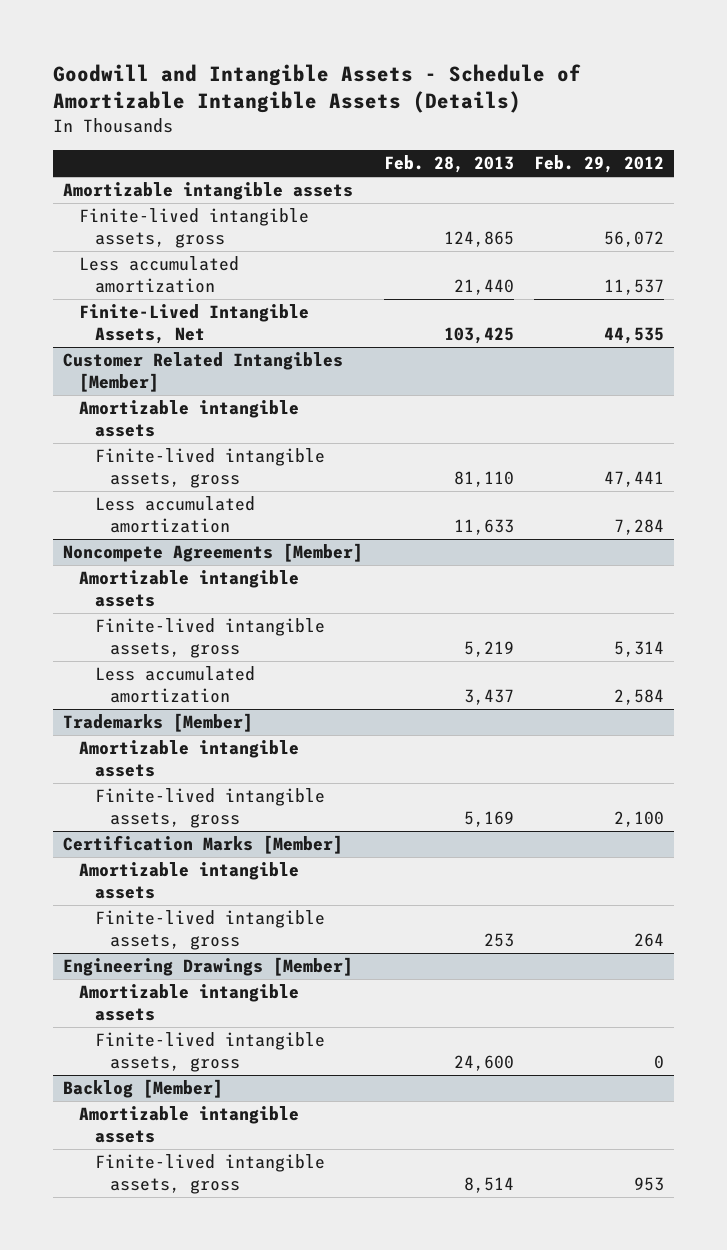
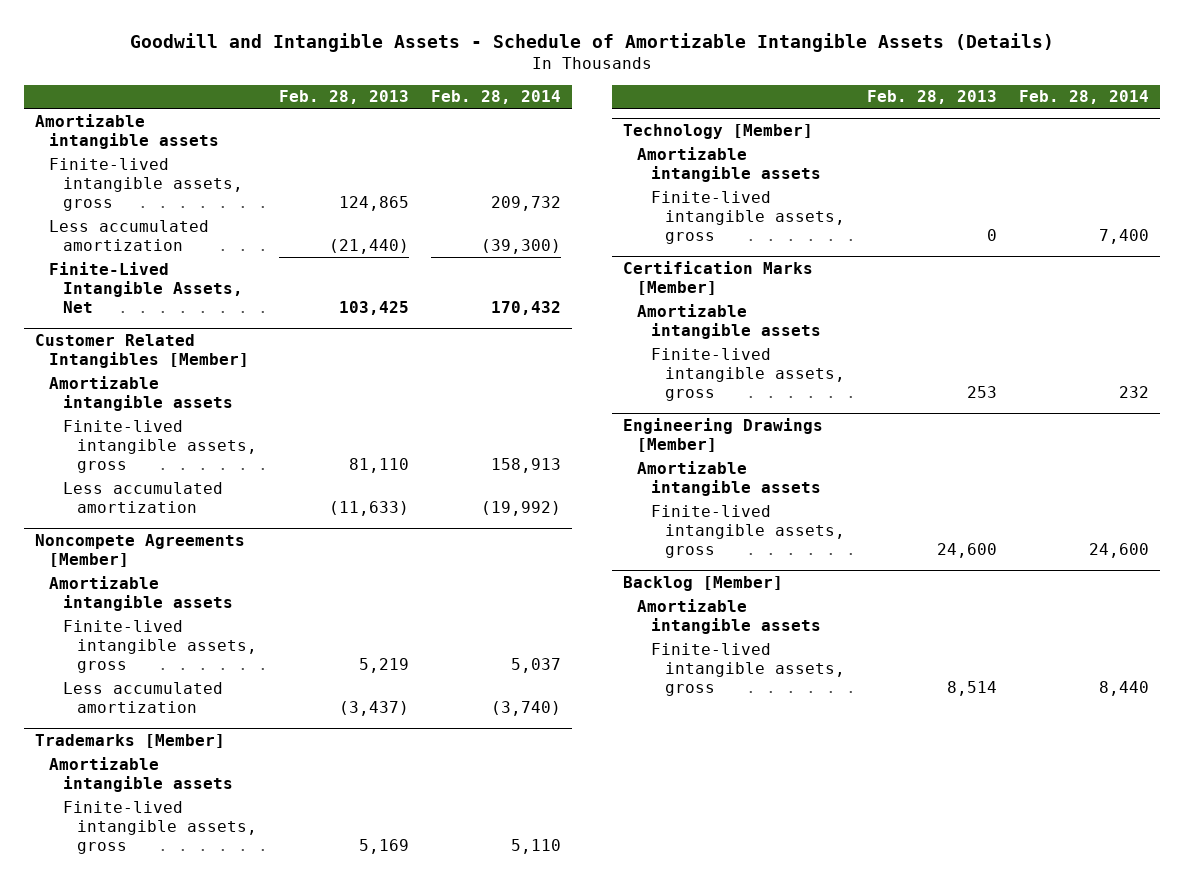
[533,155,664,174] Feb. 29, 2012 -> none
none -> [431,90,562,105] Feb. 28, 2014
[453,278,514,295] 21,440 -> [329,238,410,254] (21,440)
[453,518,514,535] 11,633 -> [329,500,410,516] (11,633)
[463,688,514,705] 3,437 -> [339,700,410,716] (3,437)
none -> [622,124,813,140] Technology [Member]
none -> [636,146,821,182] Amortizable intangible assets
none -> [650,190,845,244] Finite-lived intangible assets, gross

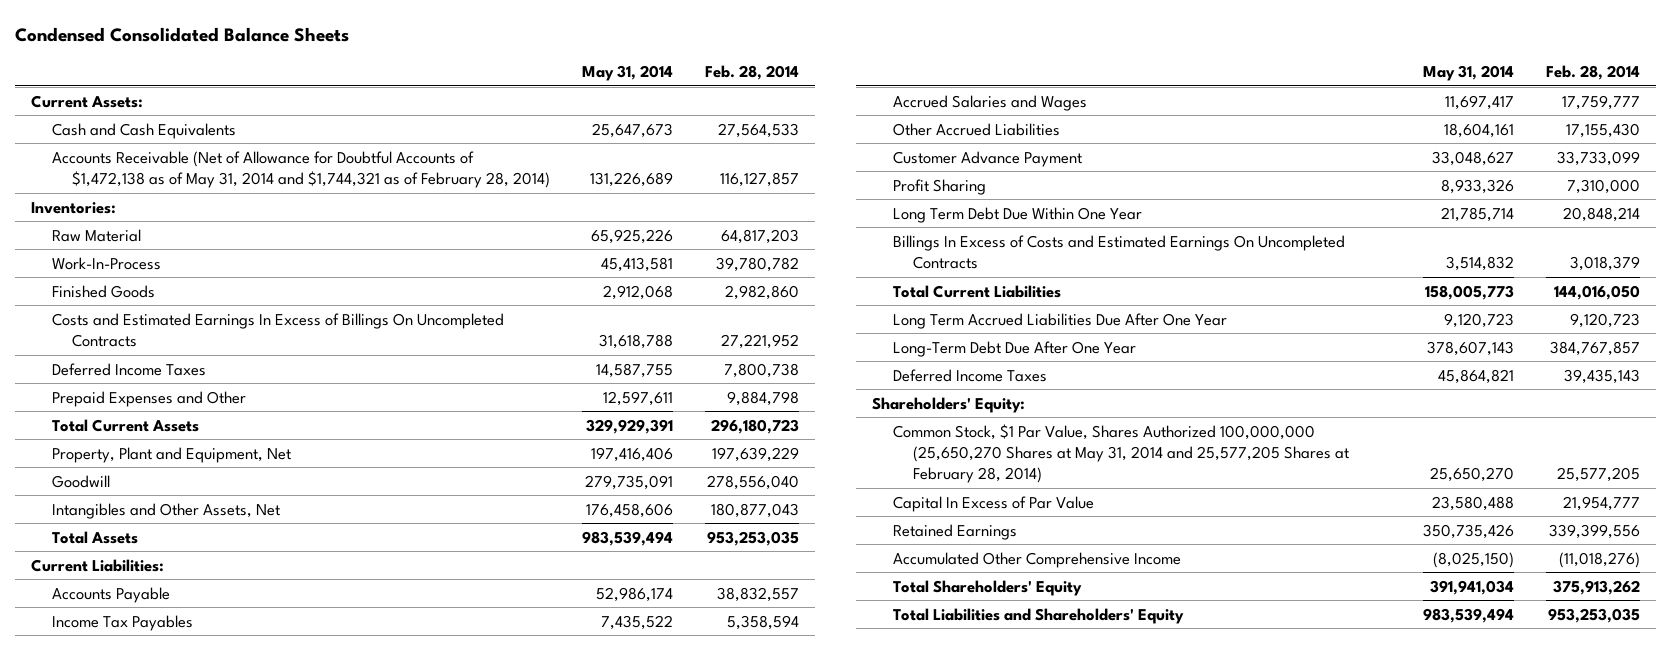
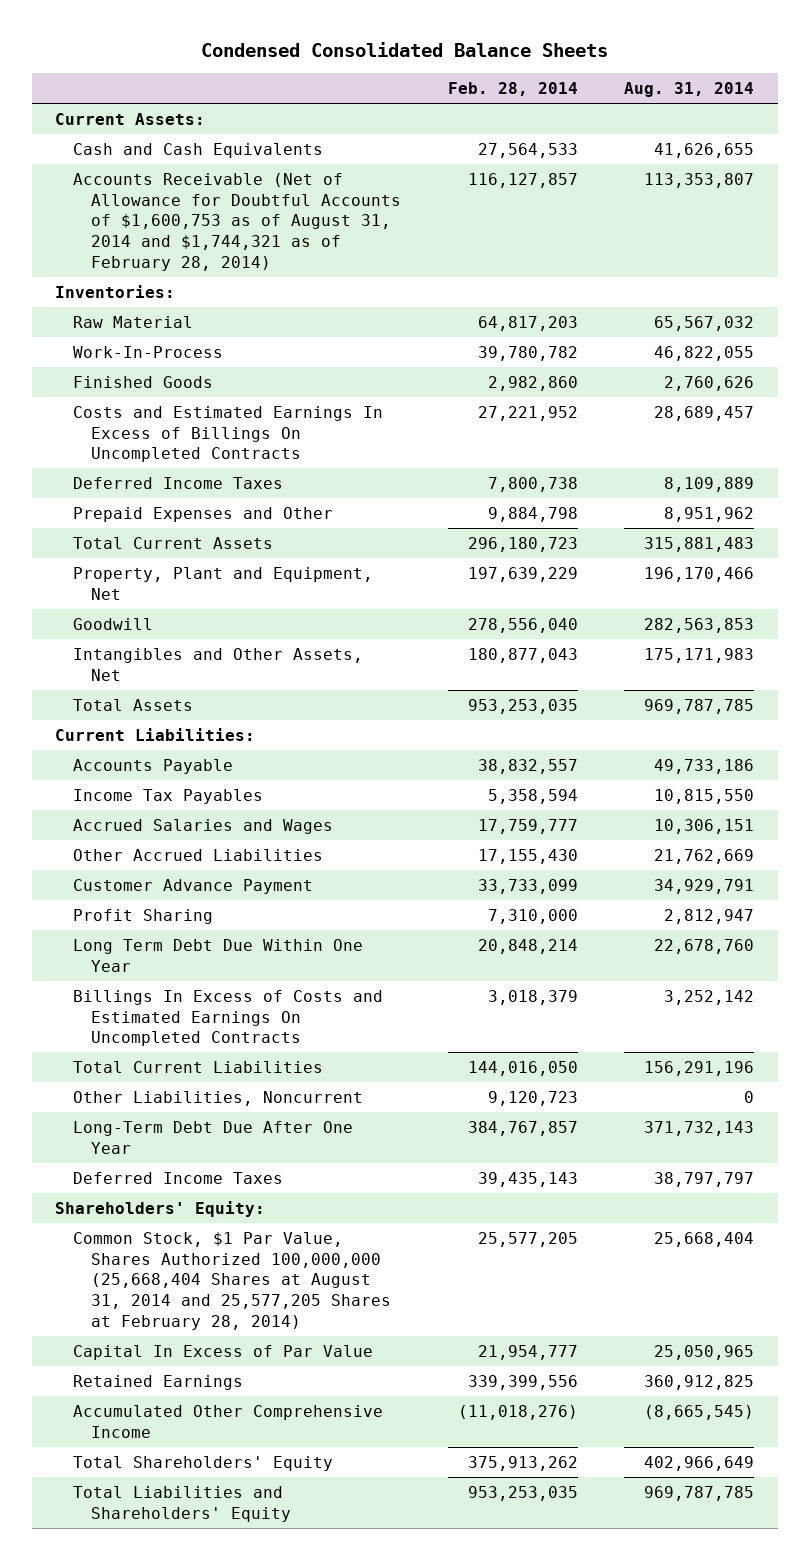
[582,65,674,82] May 31, 2014 -> none
none -> [624,82,755,98] Aug. 31, 2014
[51,150,550,189] Accounts Receivable (Net of Allowance for Doubtful Accounts of $1,472,138 as of May 31, 2014 and $1,744,321 as of February 28, 2014) -> [73,172,402,272] Accounts Receivable (Net of Allowance for Doubtful Accounts of $1,600,753 as of August 31, 2014 and $1,744,321 as of February 28, 2014)
[892,312,1227,329] Long Term Accrued Liabilities Due After One Year -> [73,1090,364,1106] Other Liabilities, Noncurrent
[892,423,1349,484] Common Stock, $1 Par Value, Shares Authorized 100,000,000 (25,650,270 Shares at May 31, 2014 and 25,577,205 Shares at February 28, 2014) -> [73,1231,392,1331] Common Stock, $1 Par Value, Shares Authorized 100,000,000 (25,668,404 Shares at August 31, 2014 and 25,577,205 Shares at February 28, 2014)

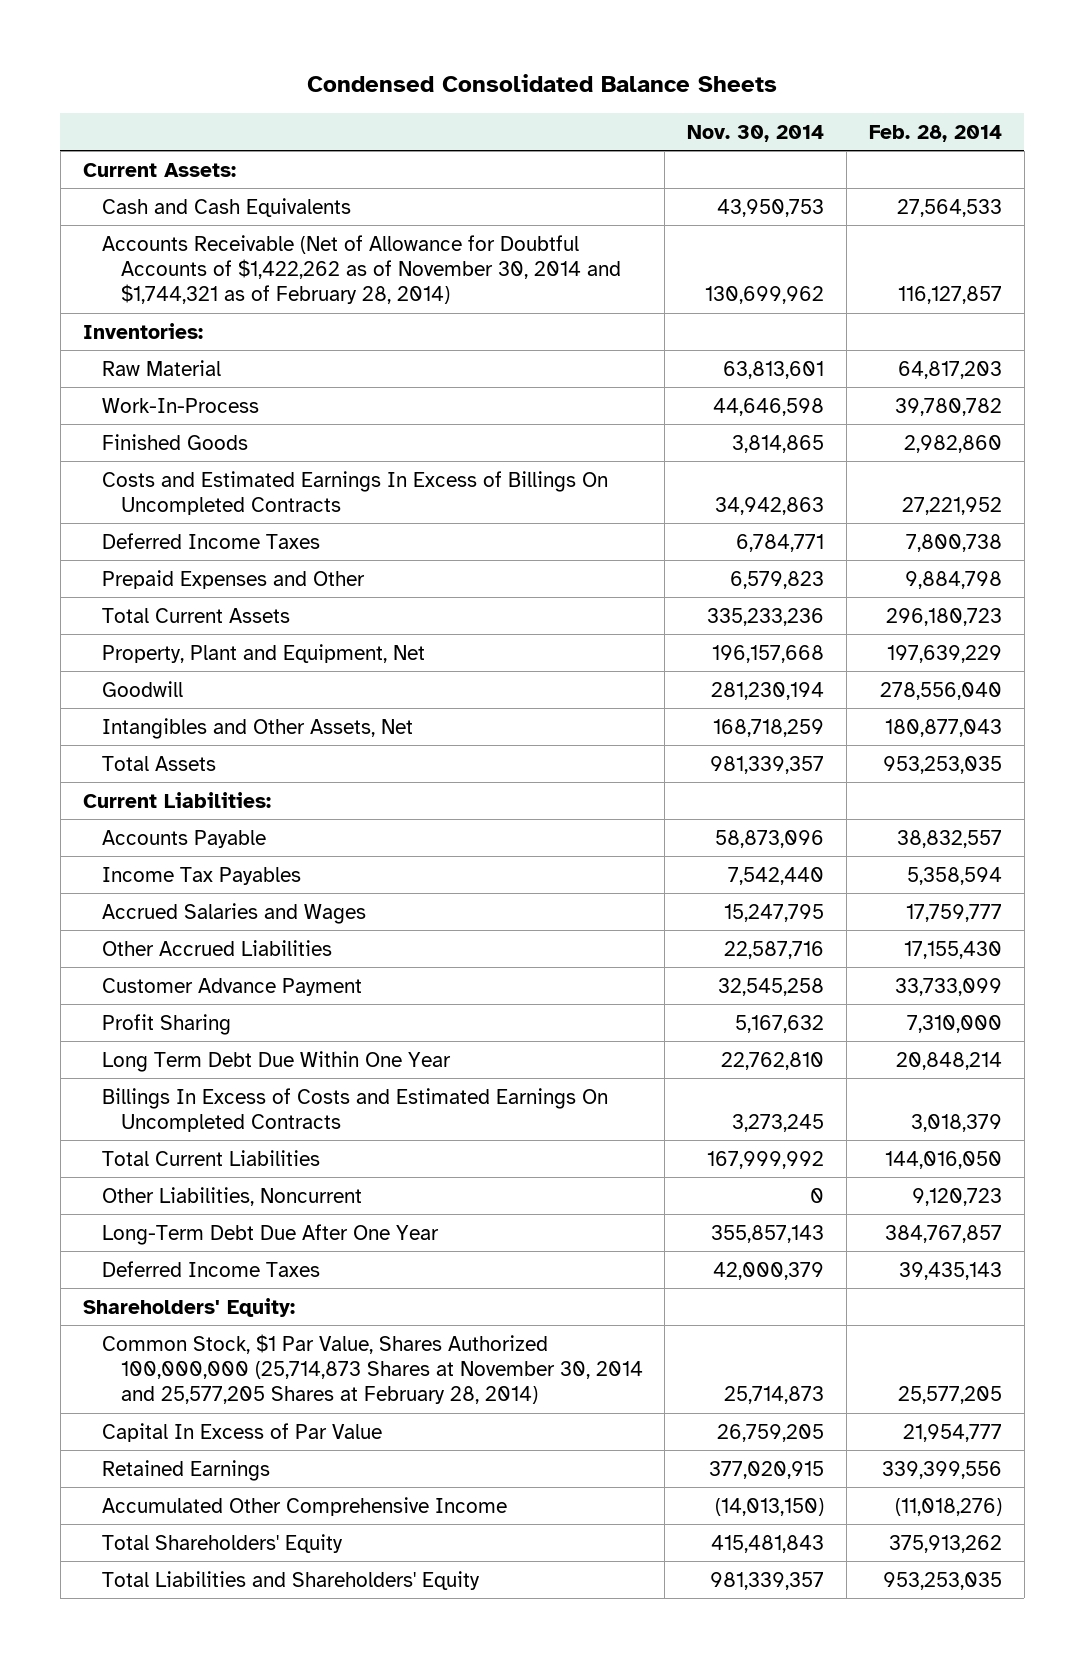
[624,82,755,98] Aug. 31, 2014 -> none
none -> [687,124,825,142] Nov. 30, 2014
[73,172,402,272] Accounts Receivable (Net of Allowance for Doubtful Accounts of $1,600,753 as of August 31, 2014 and $1,744,321 as of February 28, 2014) -> [101,234,621,304] Accounts Receivable (Net of Allowance for Doubtful Accounts of $1,422,262 as of November 30, 2014 and $1,744,321 as of February 28, 2014)
[73,1231,392,1331] Common Stock, $1 Par Value, Shares Authorized 100,000,000 (25,668,404 Shares at August 31, 2014 and 25,577,205 Shares at February 28, 2014) -> [101,1333,643,1404] Common Stock, $1 Par Value, Shares Authorized 100,000,000 (25,714,873 Shares at November 30, 2014 and 25,577,205 Shares at February 28, 2014)

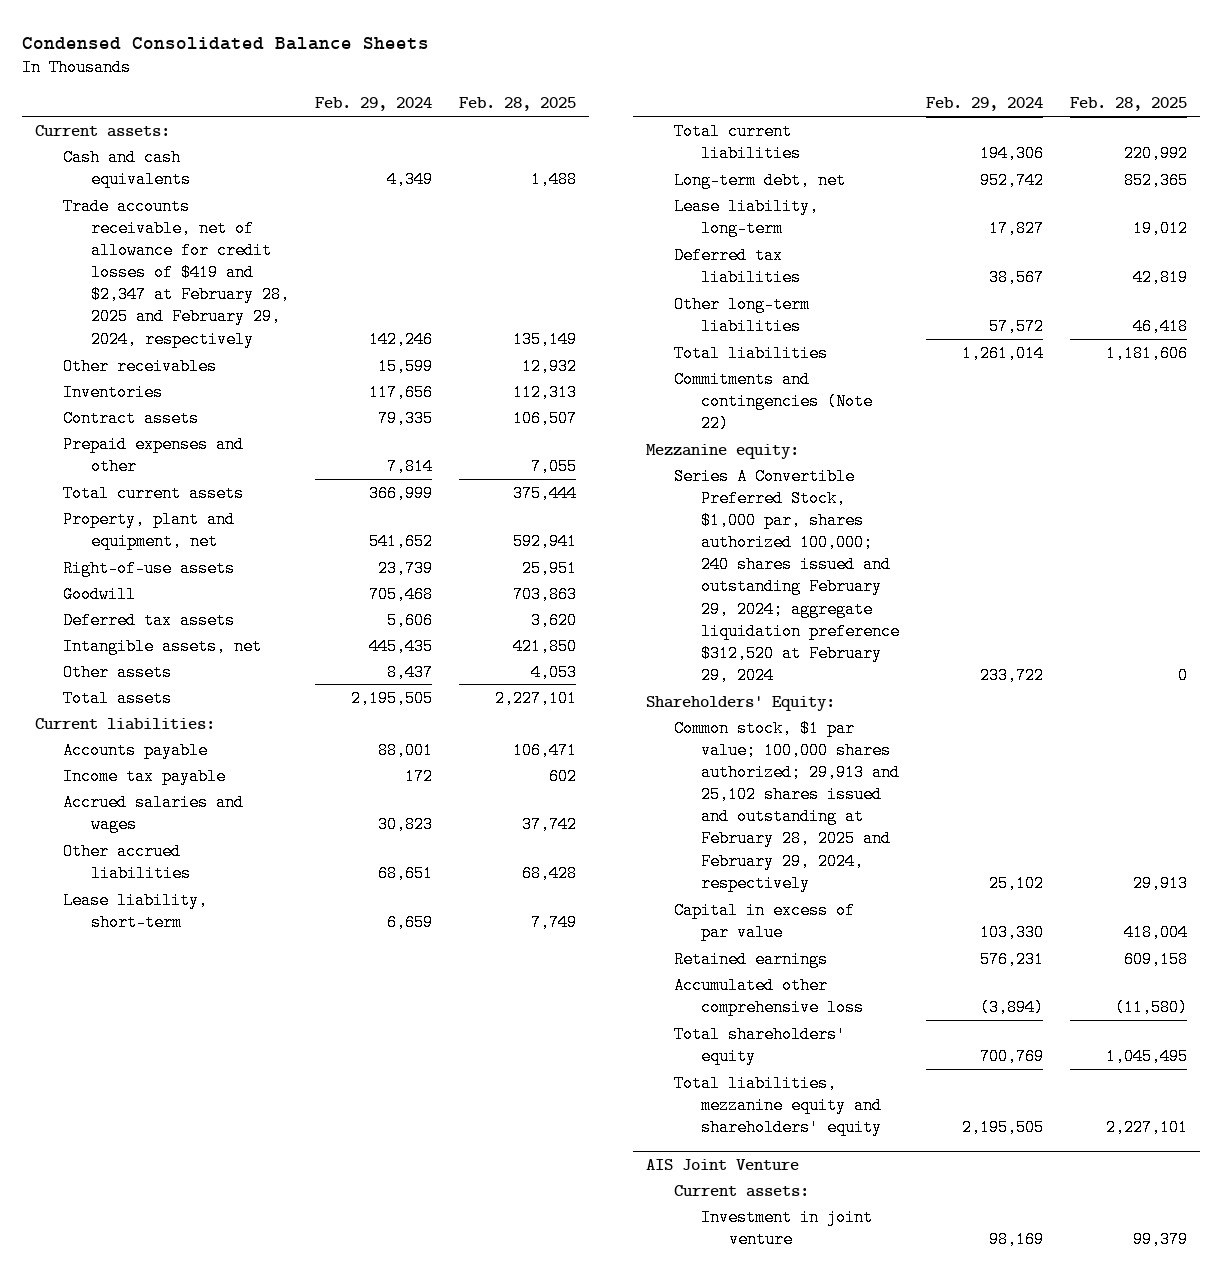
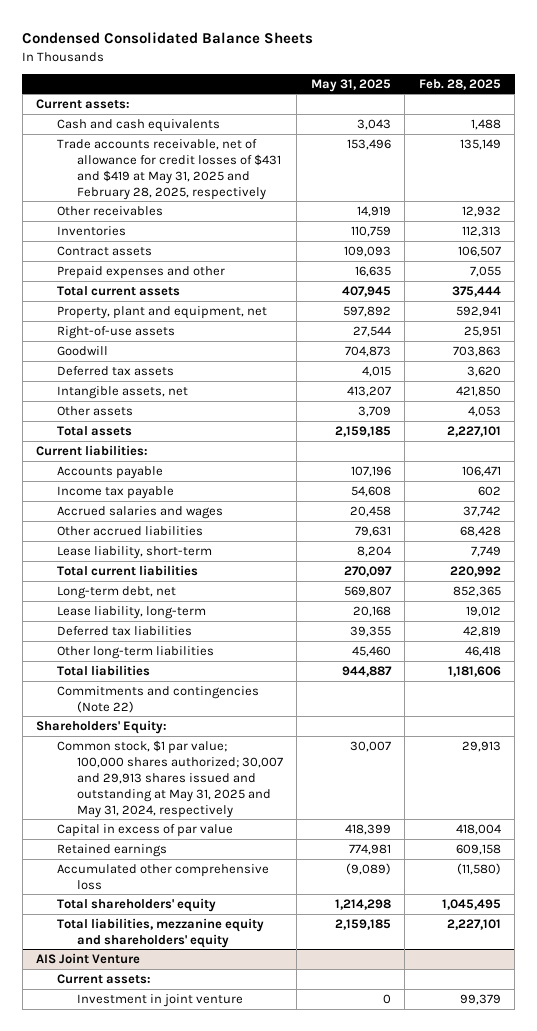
[315,97,433,112] Feb. 29, 2024 -> none
none -> [310,78,391,92] May 31, 2025
[62,197,290,348] Trade accounts receivable, net of allowance for credit losses of $419 and $2,347 at February 28, 2025 and February 29, 2024, respectively -> [56,138,281,200] Trade accounts receivable, net of allowance for credit losses of $431 and $419 at May 31, 2025 and February 28, 2025, respectively
[645,443,799,459] Mezzanine equity: -> none
[673,467,901,685] Series A Convertible Preferred Stock, $1,000 par, shares authorized 100,000; 240 shares issued and outstanding February 29, 2024; aggregate liquidation preference $312,520 at February 29, 2024 -> none
[673,719,901,892] Common stock, $1 par value; 100,000 shares authorized; 29,913 and 25,102 shares issued and outstanding at February 28, 2025 and February 29, 2024, respectively -> [56,739,283,818] Common stock, $1 par value; 100,000 shares authorized; 30,007 and 29,913 shares issued and outstanding at May 31, 2025 and May 31, 2024, respectively

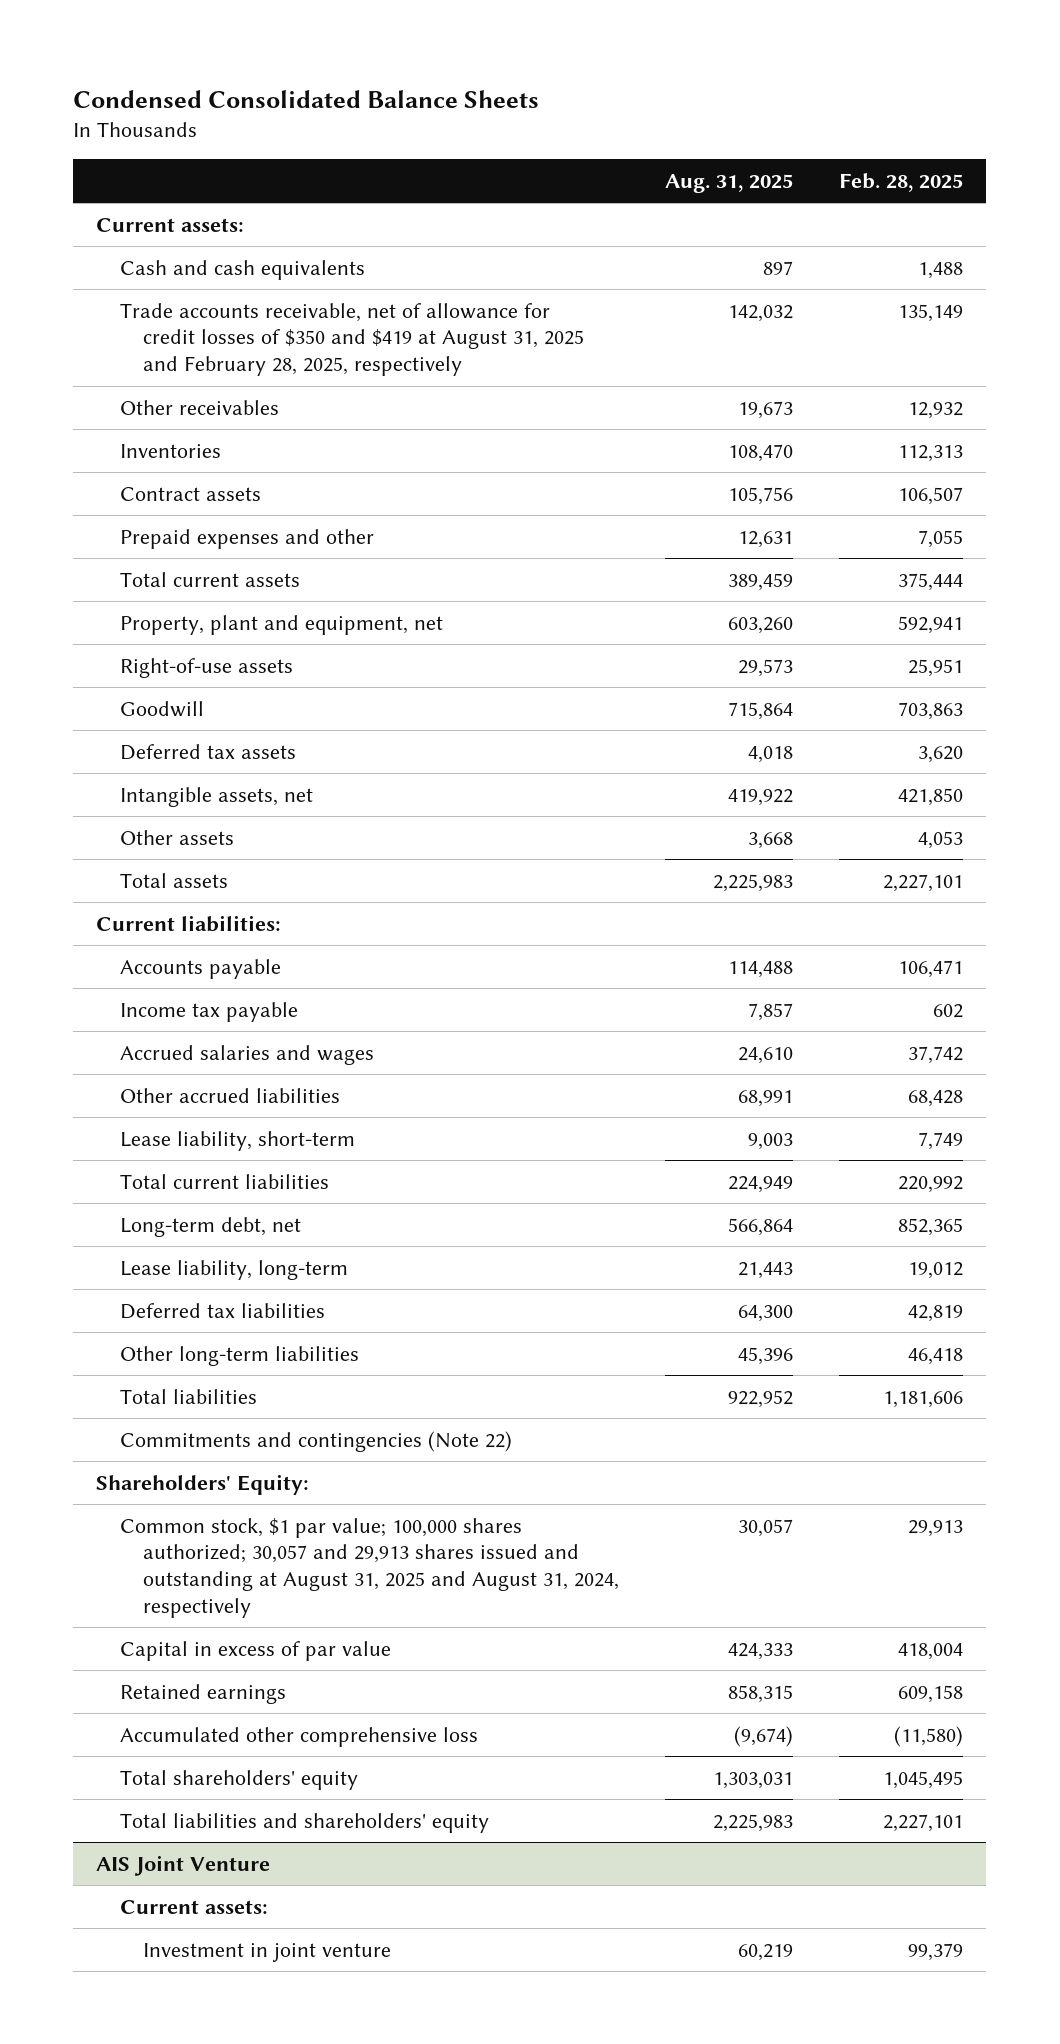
[310,78,391,92] May 31, 2025 -> none
none -> [665,174,794,194] Aug. 31, 2025
[56,138,281,200] Trade accounts receivable, net of allowance for credit losses of $431 and $419 at May 31, 2025 and February 28, 2025, respectively -> [119,302,585,377] Trade accounts receivable, net of allowance for credit losses of $350 and $419 at August 31, 2025 and February 28, 2025, respectively
[56,739,283,818] Common stock, $1 par value; 100,000 shares authorized; 30,007 and 29,913 shares issued and outstanding at May 31, 2025 and May 31, 2024, respectively -> [119,1517,620,1619] Common stock, $1 par value; 100,000 shares authorized; 30,057 and 29,913 shares issued and outstanding at August 31, 2025 and August 31, 2024, respectively
[56,917,264,948] Total liabilities, mezzanine equity and shareholders' equity -> [119,1812,489,1833] Total liabilities and shareholders' equity

